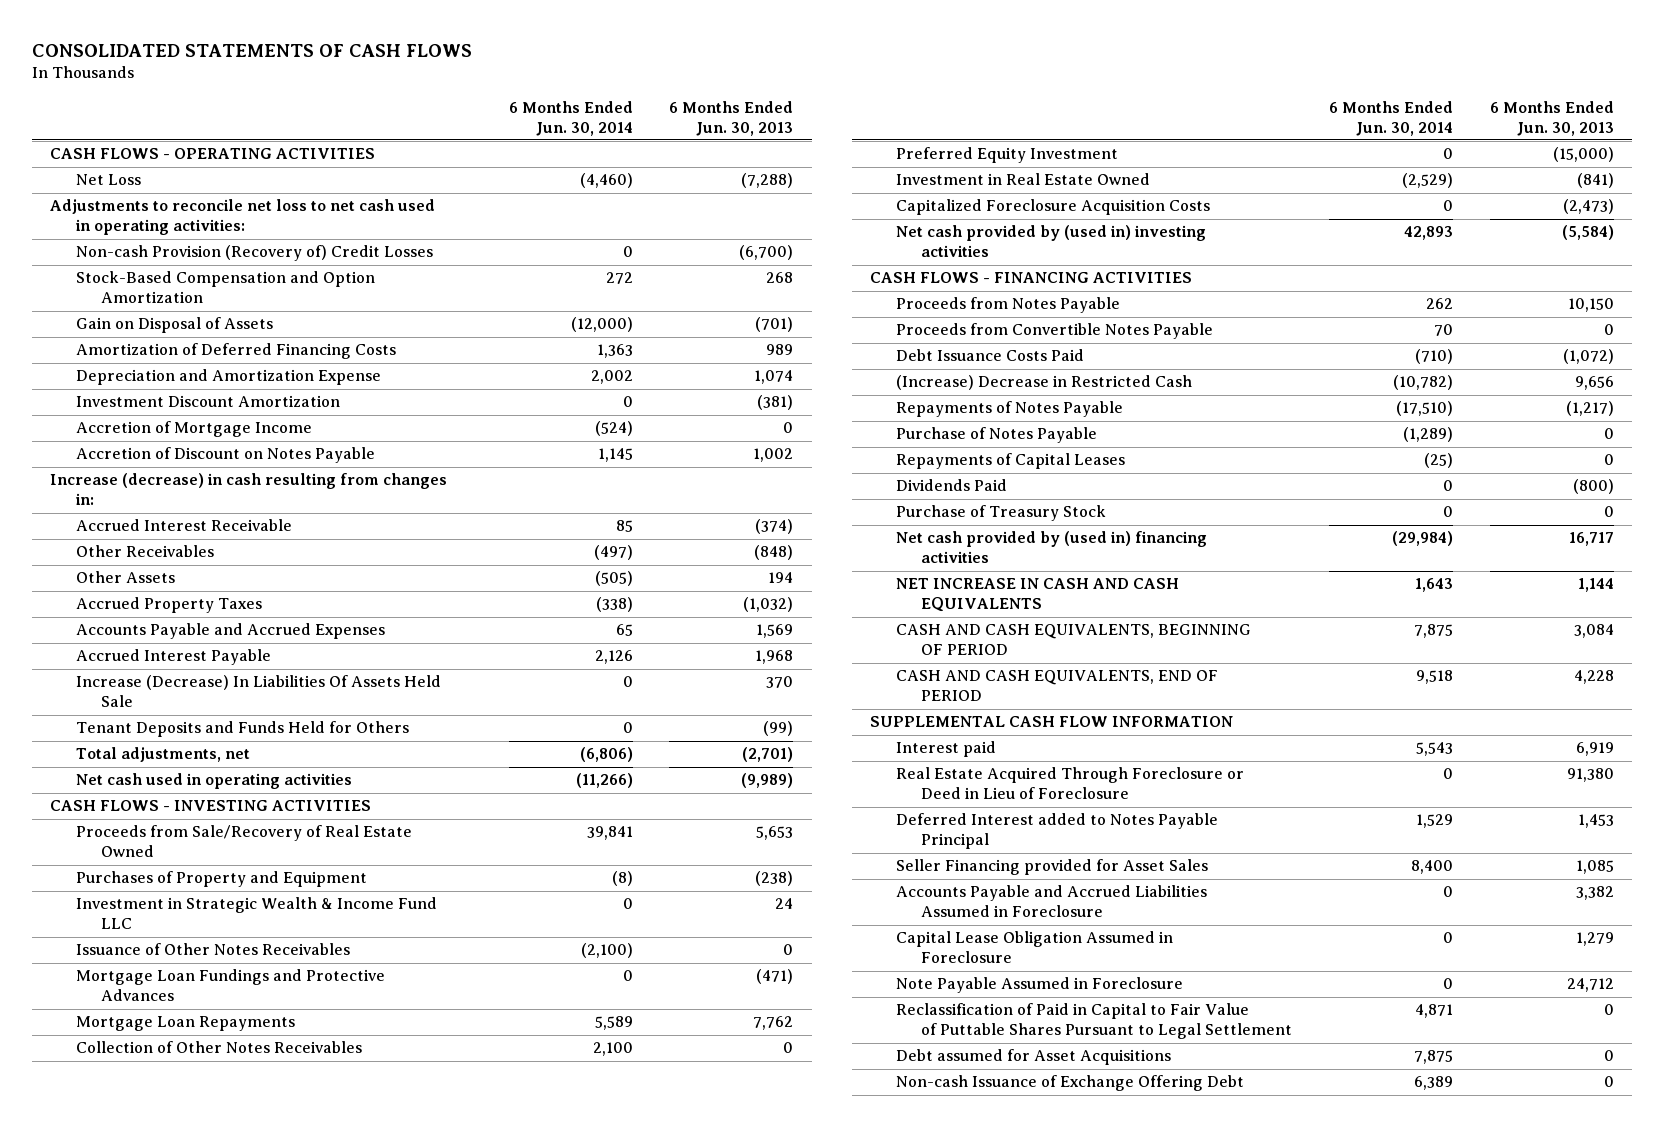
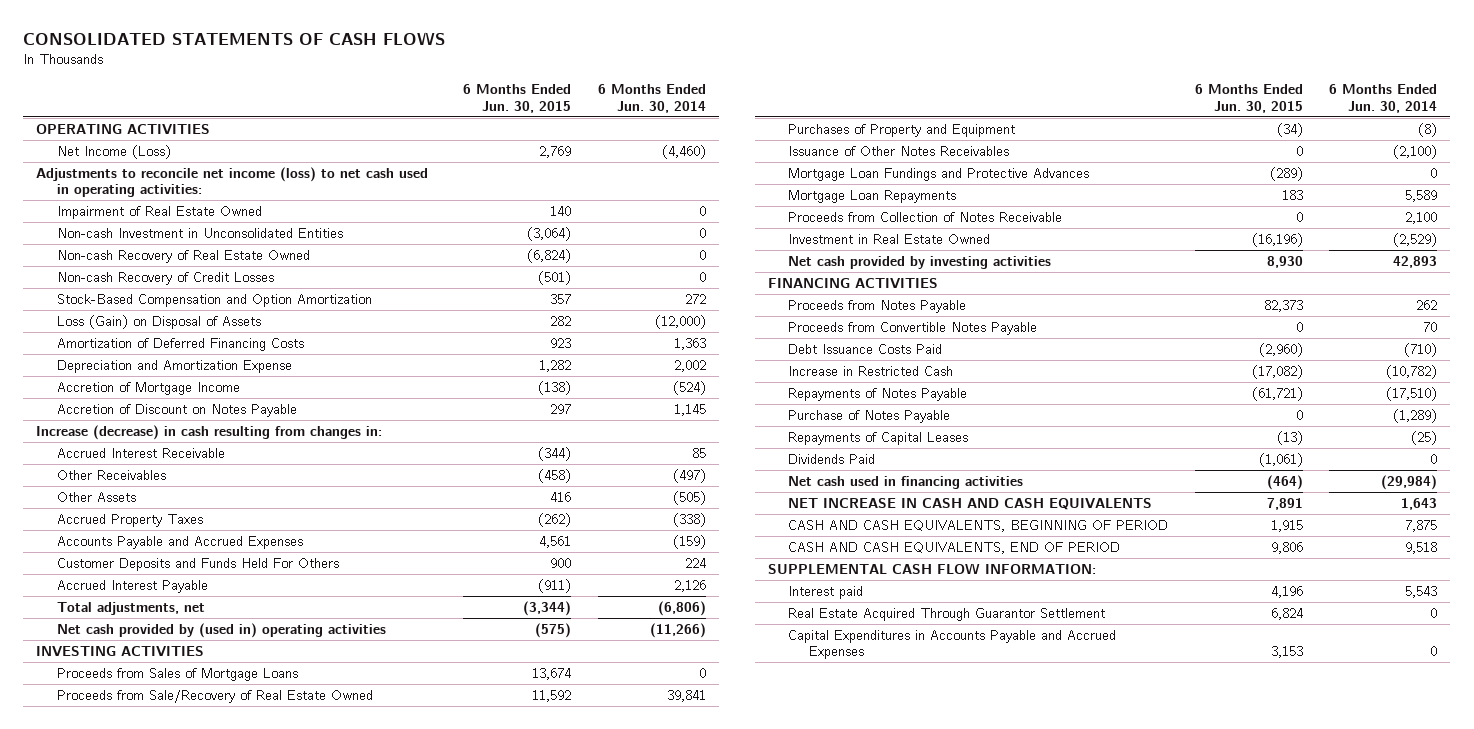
[669,100,794,136] 6 Months Ended Jun. 30, 2013 -> none
none -> [463,84,572,113] 6 Months Ended Jun. 30, 2015
[49,148,375,160] CASH FLOWS - OPERATING ACTIVITIES -> [36,123,211,134] OPERATING ACTIVITIES
[75,174,141,186] Net Loss -> [56,144,171,159] Net Income (Loss)
[49,199,435,236] Adjustments to reconcile net loss to net cash used in operating activities: -> [36,166,429,198] Adjustments to reconcile net income (loss) to net cash used in operating activities:
none -> [56,205,262,219] Impairment of Real Estate Owned
none -> [56,227,343,238] Non-cash Investment in Unconsolidated Entities
none -> [56,249,310,263] Non-cash Recovery of Real Estate Owned
[75,245,433,262] Non-cash Provision (Recovery of) Credit Losses -> [56,271,274,285] Non-cash Recovery of Credit Losses
[75,317,273,334] Gain on Disposal of Assets -> [56,314,261,329] Loss (Gain) on Disposal of Assets
[75,395,340,408] Investment Discount Amortization -> none
[615,624,633,637] 65 -> [672,534,706,549] (159)
none -> [56,557,339,571] Customer Deposits and Funds Held For Others
[75,675,441,708] Increase (Decrease) In Liabilities Of Assets Held Sale -> none
[75,721,409,738] Tenant Deposits and Funds Held for Others -> none
[75,773,352,790] Net cash used in operating activities -> [56,622,386,638] Net cash provided by (used in) operating activities
[49,800,371,812] CASH FLOWS - INVESTING ACTIVITIES -> [36,645,205,656] INVESTING ACTIVITIES
none -> [56,667,298,681] Proceeds from Sales of Mortgage Loans
[75,897,437,930] Investment in Strategic Wealth & Income Fund LLC -> none
[895,147,1118,164] Preferred Equity Investment -> none
[75,1041,362,1054] Collection of Other Notes Receivables -> [788,211,1063,222] Proceeds from Collection of Notes Receivable
[895,199,1210,216] Capitalized Foreclosure Acquisition Costs -> none
[895,225,1206,258] Net cash provided by (used in) investing activities -> [788,255,1052,269] Net cash provided by investing activities
[870,272,1193,284] CASH FLOWS - FINANCING ACTIVITIES -> [767,277,938,288] FINANCING ACTIVITIES
[895,375,1192,391] (Increase) Decrease in Restricted Cash -> [788,365,954,376] Increase in Restricted Cash
[895,505,1106,522] Purchase of Treasury Stock -> none
[895,531,1207,564] Net cash provided by (used in) financing activities -> [788,475,1024,489] Net cash used in financing activities
[870,716,1234,728] SUPPLEMENTAL CASH FLOW INFORMATION -> [767,562,1096,574] SUPPLEMENTAL CASH FLOW INFORMATION:
[895,767,1244,800] Real Estate Acquired Through Foreclosure or Deed in Lieu of Foreclosure -> none
[895,813,1218,850] Deferred Interest added to Notes Payable Principal -> none
[895,859,1208,876] Seller Financing provided for Asset Sales -> none
[895,885,1207,918] Accounts Payable and Accrued Liabilities Assumed in Foreclosure -> none
[895,931,1173,964] Capital Lease Obligation Assumed in Foreclosure -> none
[895,977,1183,994] Note Payable Assumed in Foreclosure -> none
[895,1003,1293,1040] Reclassification of Paid in Capital to Fair Value of Puttable Shares Pursuant to Legal Settlement -> none
[895,1049,1171,1066] Debt assumed for Asset Acquisitions -> none
[895,1075,1244,1092] Non-cash Issuance of Exchange Offering Debt -> none
none -> [788,607,1106,621] Real Estate Acquired Through Guarantor Settlement
none -> [788,629,1117,660] Capital Expenditures in Accounts Payable and Accrued Expenses

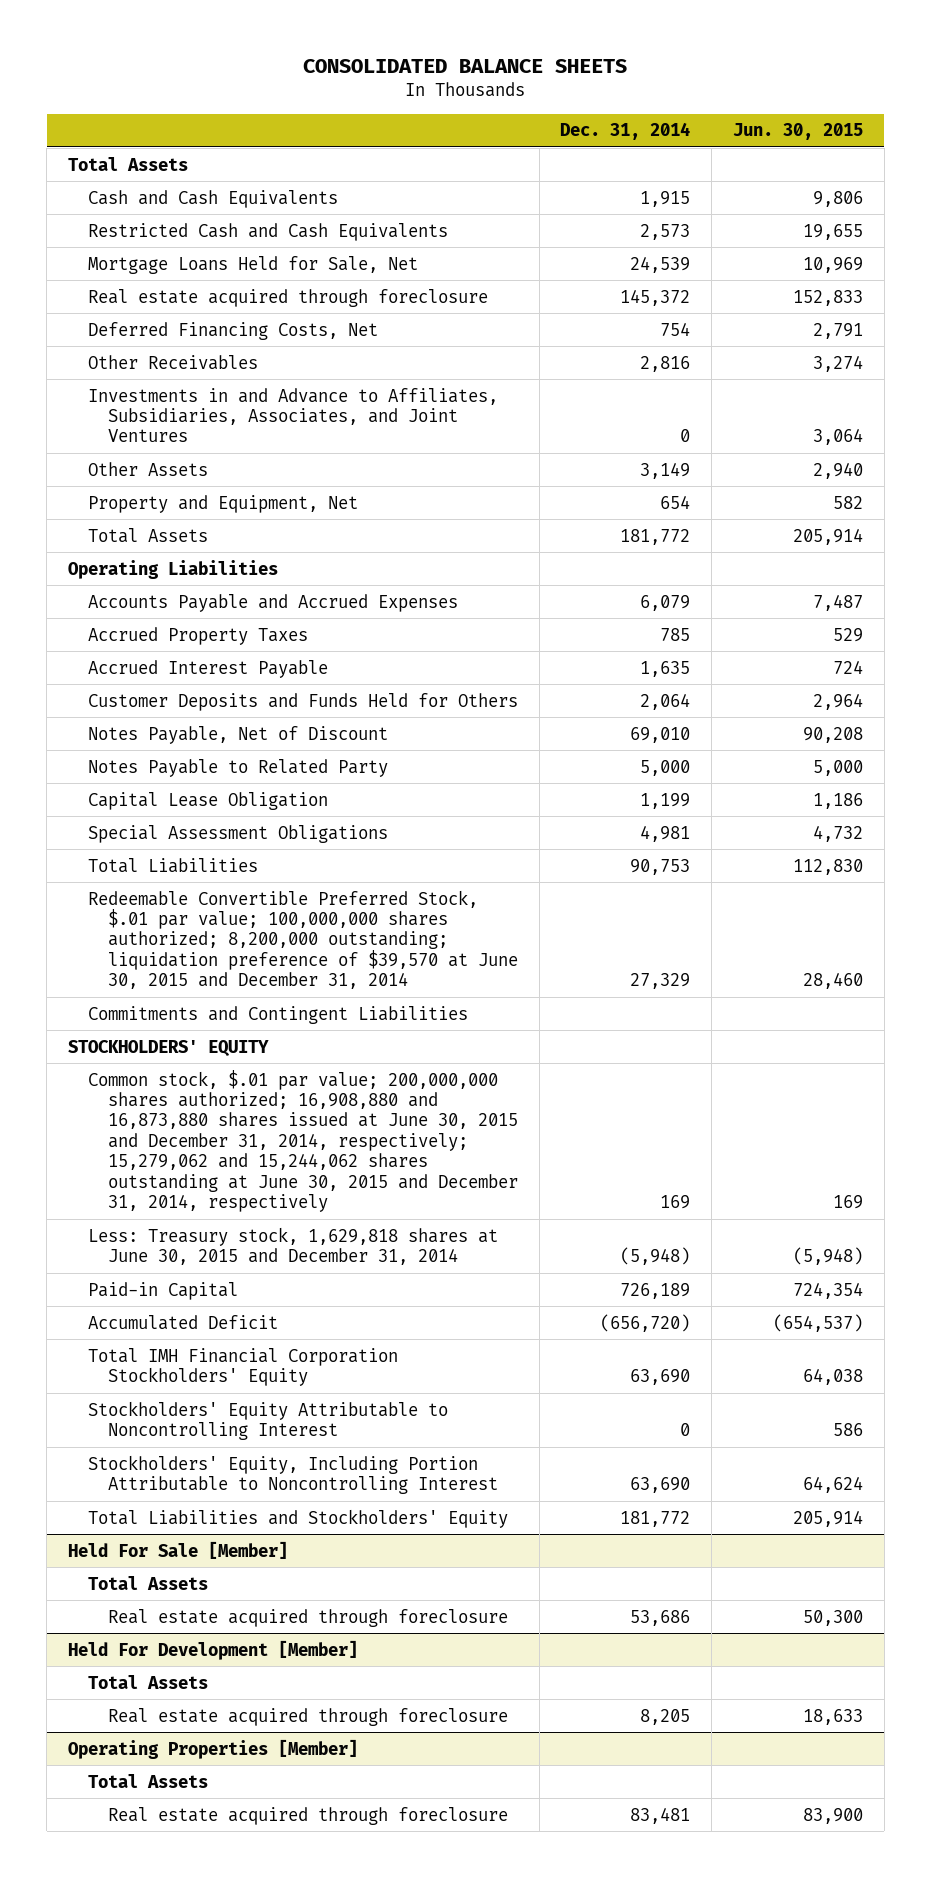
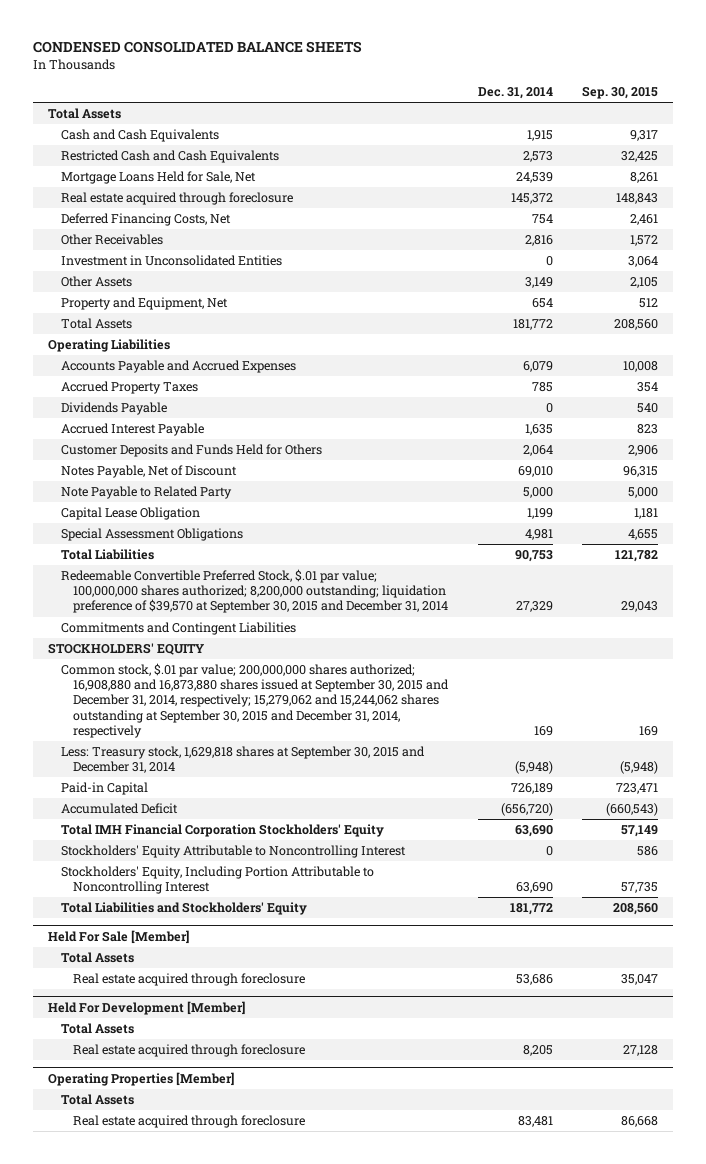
[303,59,628,74] CONSOLIDATED BALANCE SHEETS -> [32,41,362,54] CONDENSED CONSOLIDATED BALANCE SHEETS
[732,123,863,141] Jun. 30, 2015 -> none
none -> [582,86,659,100] Sep. 30, 2015
[87,387,498,443] Investments in and Advance to Affiliates, Subsidiaries, Associates, and Joint Ventures -> [60,254,282,266] Investment in Unconsolidated Entities
none -> [60,401,167,415] Dividends Payable
[87,758,388,777] Notes Payable to Related Party -> [60,485,232,499] Note Payable to Related Party
[87,889,519,990] Redeemable Convertible Preferred Stock, $.01 par value; 100,000,000 shares authorized; 8,200,000 outstanding; liquidation preference of $39,570 at June 30, 2015 and December 31, 2014 -> [60,568,449,614] Redeemable Convertible Preferred Stock, $.01 par value; 100,000,000 shares authorized; 8,200,000 outstanding; liquidation preference of $39,570 at September 30, 2015 and December 31, 2014
[87,1069,519,1213] Common stock, $.01 par value; 200,000,000 shares authorized; 16,908,880 and 16,873,880 shares issued at June 30, 2015 and December 31, 2014, respectively; 15,279,062 and 15,244,062 shares outstanding at June 30, 2015 and December 31, 2014, respectively -> [60,662,450,738] Common stock, $.01 par value; 200,000,000 shares authorized; 16,908,880 and 16,873,880 shares issued at September 30, 2015 and December 31, 2014, respectively; 15,279,062 and 15,244,062 shares outstanding at September 30, 2015 and December 31, 2014, respectively
[87,1226,498,1266] Less: Treasury stock, 1,629,818 shares at June 30, 2015 and December 31, 2014 -> [60,745,425,774] Less: Treasury stock, 1,629,818 shares at September 30, 2015 and December 31, 2014

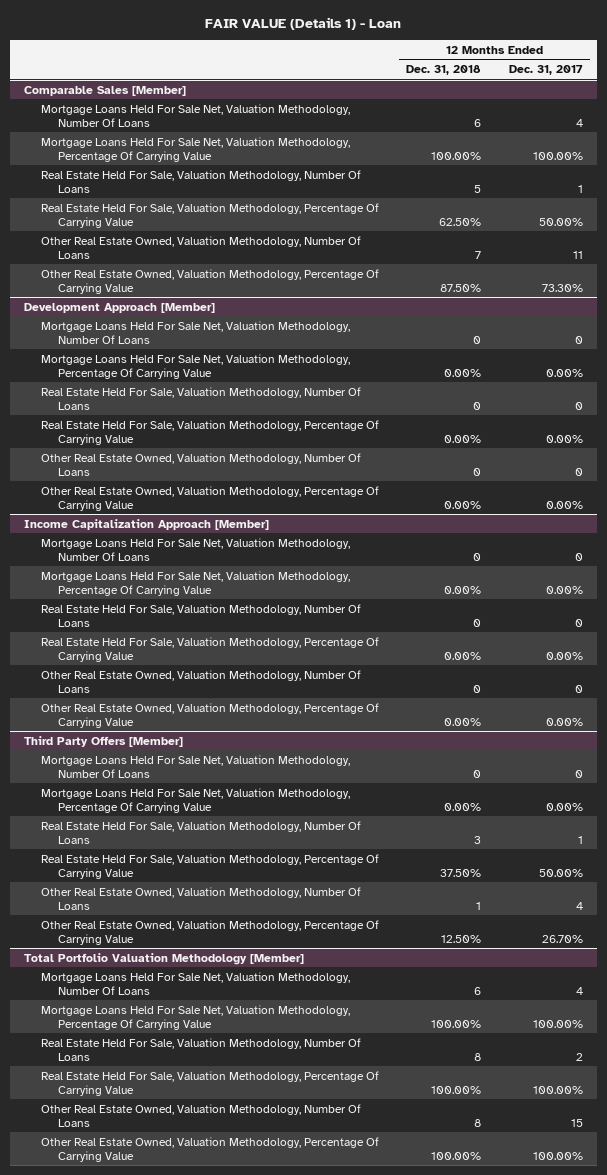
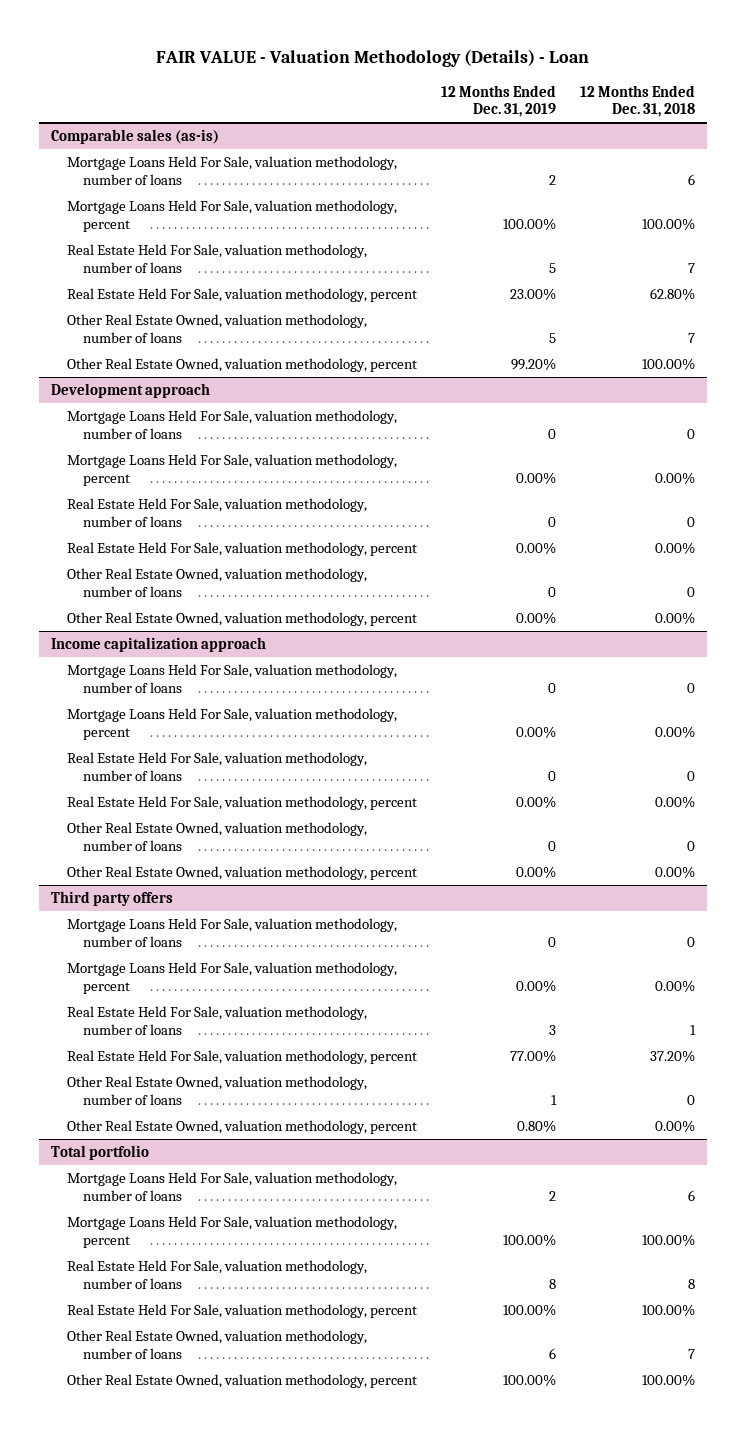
[205,17,402,31] FAIR VALUE (Details 1) - Loan -> [156,48,590,67] FAIR VALUE - Valuation Methodology (Details) - Loan
[509,65,584,76] Dec. 31, 2017 -> none
none -> [441,84,557,118] 12 Months Ended Dec. 31, 2019
[23,85,186,96] Comparable Sales [Member] -> [51,129,220,145] Comparable sales (as-is)
[40,103,350,127] Mortgage Loans Held For Sale Net, Valuation Methodology, Number Of Loans -> [67,156,398,186] Mortgage Loans Held For Sale, valuation methodology, number of loans
[40,136,350,162] Mortgage Loans Held For Sale Net, Valuation Methodology, Percentage Of Carrying Value -> [67,200,398,233] Mortgage Loans Held For Sale, valuation methodology, percent
[40,169,361,193] Real Estate Held For Sale, Valuation Methodology, Number Of Loans -> [67,244,368,274] Real Estate Held For Sale, valuation methodology, number of loans
[474,184,482,193] 5 -> [688,263,696,274] 7
[40,202,379,228] Real Estate Held For Sale, Valuation Methodology, Percentage Of Carrying Value -> [67,288,418,303] Real Estate Held For Sale, valuation methodology, percent
[439,217,482,226] 62.50% -> [650,288,696,301] 62.80%
[40,235,361,259] Other Real Estate Owned, Valuation Methodology, Number Of Loans -> [67,314,368,344] Other Real Estate Owned, valuation methodology, number of loans
[40,268,379,294] Other Real Estate Owned, Valuation Methodology, Percentage Of Carrying Value -> [67,358,418,373] Other Real Estate Owned, valuation methodology, percent
[440,283,482,292] 87.50% -> [642,358,696,371] 100.00%
[23,302,215,313] Development Approach [Member] -> [51,383,211,399] Development approach
[40,320,350,344] Mortgage Loans Held For Sale Net, Valuation Methodology, Number Of Loans -> [67,410,398,440] Mortgage Loans Held For Sale, valuation methodology, number of loans
[40,353,350,379] Mortgage Loans Held For Sale Net, Valuation Methodology, Percentage Of Carrying Value -> [67,454,398,487] Mortgage Loans Held For Sale, valuation methodology, percent
[40,386,361,410] Real Estate Held For Sale, Valuation Methodology, Number Of Loans -> [67,498,368,528] Real Estate Held For Sale, valuation methodology, number of loans
[40,419,379,445] Real Estate Held For Sale, Valuation Methodology, Percentage Of Carrying Value -> [67,542,418,557] Real Estate Held For Sale, valuation methodology, percent
[40,452,361,476] Other Real Estate Owned, Valuation Methodology, Number Of Loans -> [67,568,368,598] Other Real Estate Owned, valuation methodology, number of loans
[40,485,379,511] Other Real Estate Owned, Valuation Methodology, Percentage Of Carrying Value -> [67,612,418,627] Other Real Estate Owned, valuation methodology, percent
[23,518,269,530] Income Capitalization Approach [Member] -> [51,637,267,653] Income capitalization approach
[40,537,350,561] Mortgage Loans Held For Sale Net, Valuation Methodology, Number Of Loans -> [67,664,398,694] Mortgage Loans Held For Sale, valuation methodology, number of loans
[40,570,350,596] Mortgage Loans Held For Sale Net, Valuation Methodology, Percentage Of Carrying Value -> [67,708,398,741] Mortgage Loans Held For Sale, valuation methodology, percent
[40,603,361,627] Real Estate Held For Sale, Valuation Methodology, Number Of Loans -> [67,752,368,782] Real Estate Held For Sale, valuation methodology, number of loans
[40,636,379,662] Real Estate Held For Sale, Valuation Methodology, Percentage Of Carrying Value -> [67,796,418,811] Real Estate Held For Sale, valuation methodology, percent
[40,669,361,693] Other Real Estate Owned, Valuation Methodology, Number Of Loans -> [67,822,368,852] Other Real Estate Owned, valuation methodology, number of loans
[40,702,379,728] Other Real Estate Owned, Valuation Methodology, Percentage Of Carrying Value -> [67,866,418,881] Other Real Estate Owned, valuation methodology, percent
[23,735,183,747] Third Party Offers [Member] -> [51,891,174,907] Third party offers
[40,754,350,778] Mortgage Loans Held For Sale Net, Valuation Methodology, Number Of Loans -> [67,918,398,948] Mortgage Loans Held For Sale, valuation methodology, number of loans
[40,787,350,813] Mortgage Loans Held For Sale Net, Valuation Methodology, Percentage Of Carrying Value -> [67,962,398,995] Mortgage Loans Held For Sale, valuation methodology, percent
[40,820,361,844] Real Estate Held For Sale, Valuation Methodology, Number Of Loans -> [67,1006,368,1036] Real Estate Held For Sale, valuation methodology, number of loans
[474,835,482,844] 3 -> [690,1025,697,1036] 1
[40,853,379,879] Real Estate Held For Sale, Valuation Methodology, Percentage Of Carrying Value -> [67,1050,418,1065] Real Estate Held For Sale, valuation methodology, percent
[440,868,482,877] 37.50% -> [650,1050,696,1063] 37.20%
[40,886,361,910] Other Real Estate Owned, Valuation Methodology, Number Of Loans -> [67,1076,368,1106] Other Real Estate Owned, valuation methodology, number of loans
[476,901,482,910] 1 -> [687,1095,696,1106] 0
[40,919,379,945] Other Real Estate Owned, Valuation Methodology, Percentage Of Carrying Value -> [67,1120,418,1135] Other Real Estate Owned, valuation methodology, percent
[441,934,482,943] 12.50% -> [655,1120,696,1133] 0.00%
[23,952,304,965] Total Portfolio Valuation Methodology [Member] -> [51,1145,150,1161] Total portfolio
[40,971,350,995] Mortgage Loans Held For Sale Net, Valuation Methodology, Number Of Loans -> [67,1172,398,1202] Mortgage Loans Held For Sale, valuation methodology, number of loans
[40,1004,350,1030] Mortgage Loans Held For Sale Net, Valuation Methodology, Percentage Of Carrying Value -> [67,1216,398,1249] Mortgage Loans Held For Sale, valuation methodology, percent
[40,1037,361,1061] Real Estate Held For Sale, Valuation Methodology, Number Of Loans -> [67,1260,368,1290] Real Estate Held For Sale, valuation methodology, number of loans
[40,1070,379,1096] Real Estate Held For Sale, Valuation Methodology, Percentage Of Carrying Value -> [67,1304,418,1319] Real Estate Held For Sale, valuation methodology, percent
[40,1103,361,1127] Other Real Estate Owned, Valuation Methodology, Number Of Loans -> [67,1330,368,1360] Other Real Estate Owned, valuation methodology, number of loans
[474,1118,482,1127] 8 -> [688,1349,696,1360] 7
[40,1136,379,1162] Other Real Estate Owned, Valuation Methodology, Percentage Of Carrying Value -> [67,1374,418,1389] Other Real Estate Owned, valuation methodology, percent

